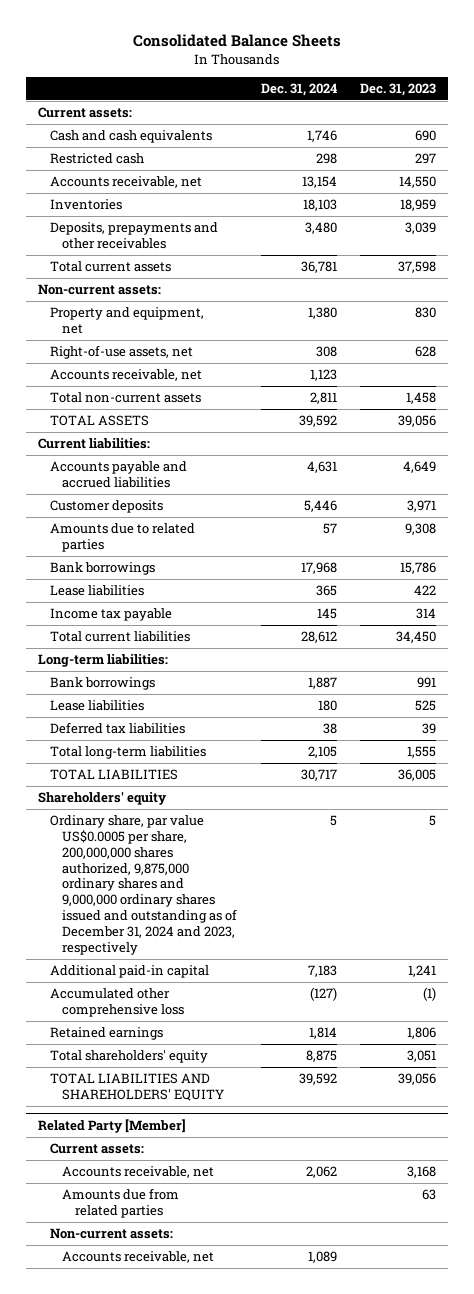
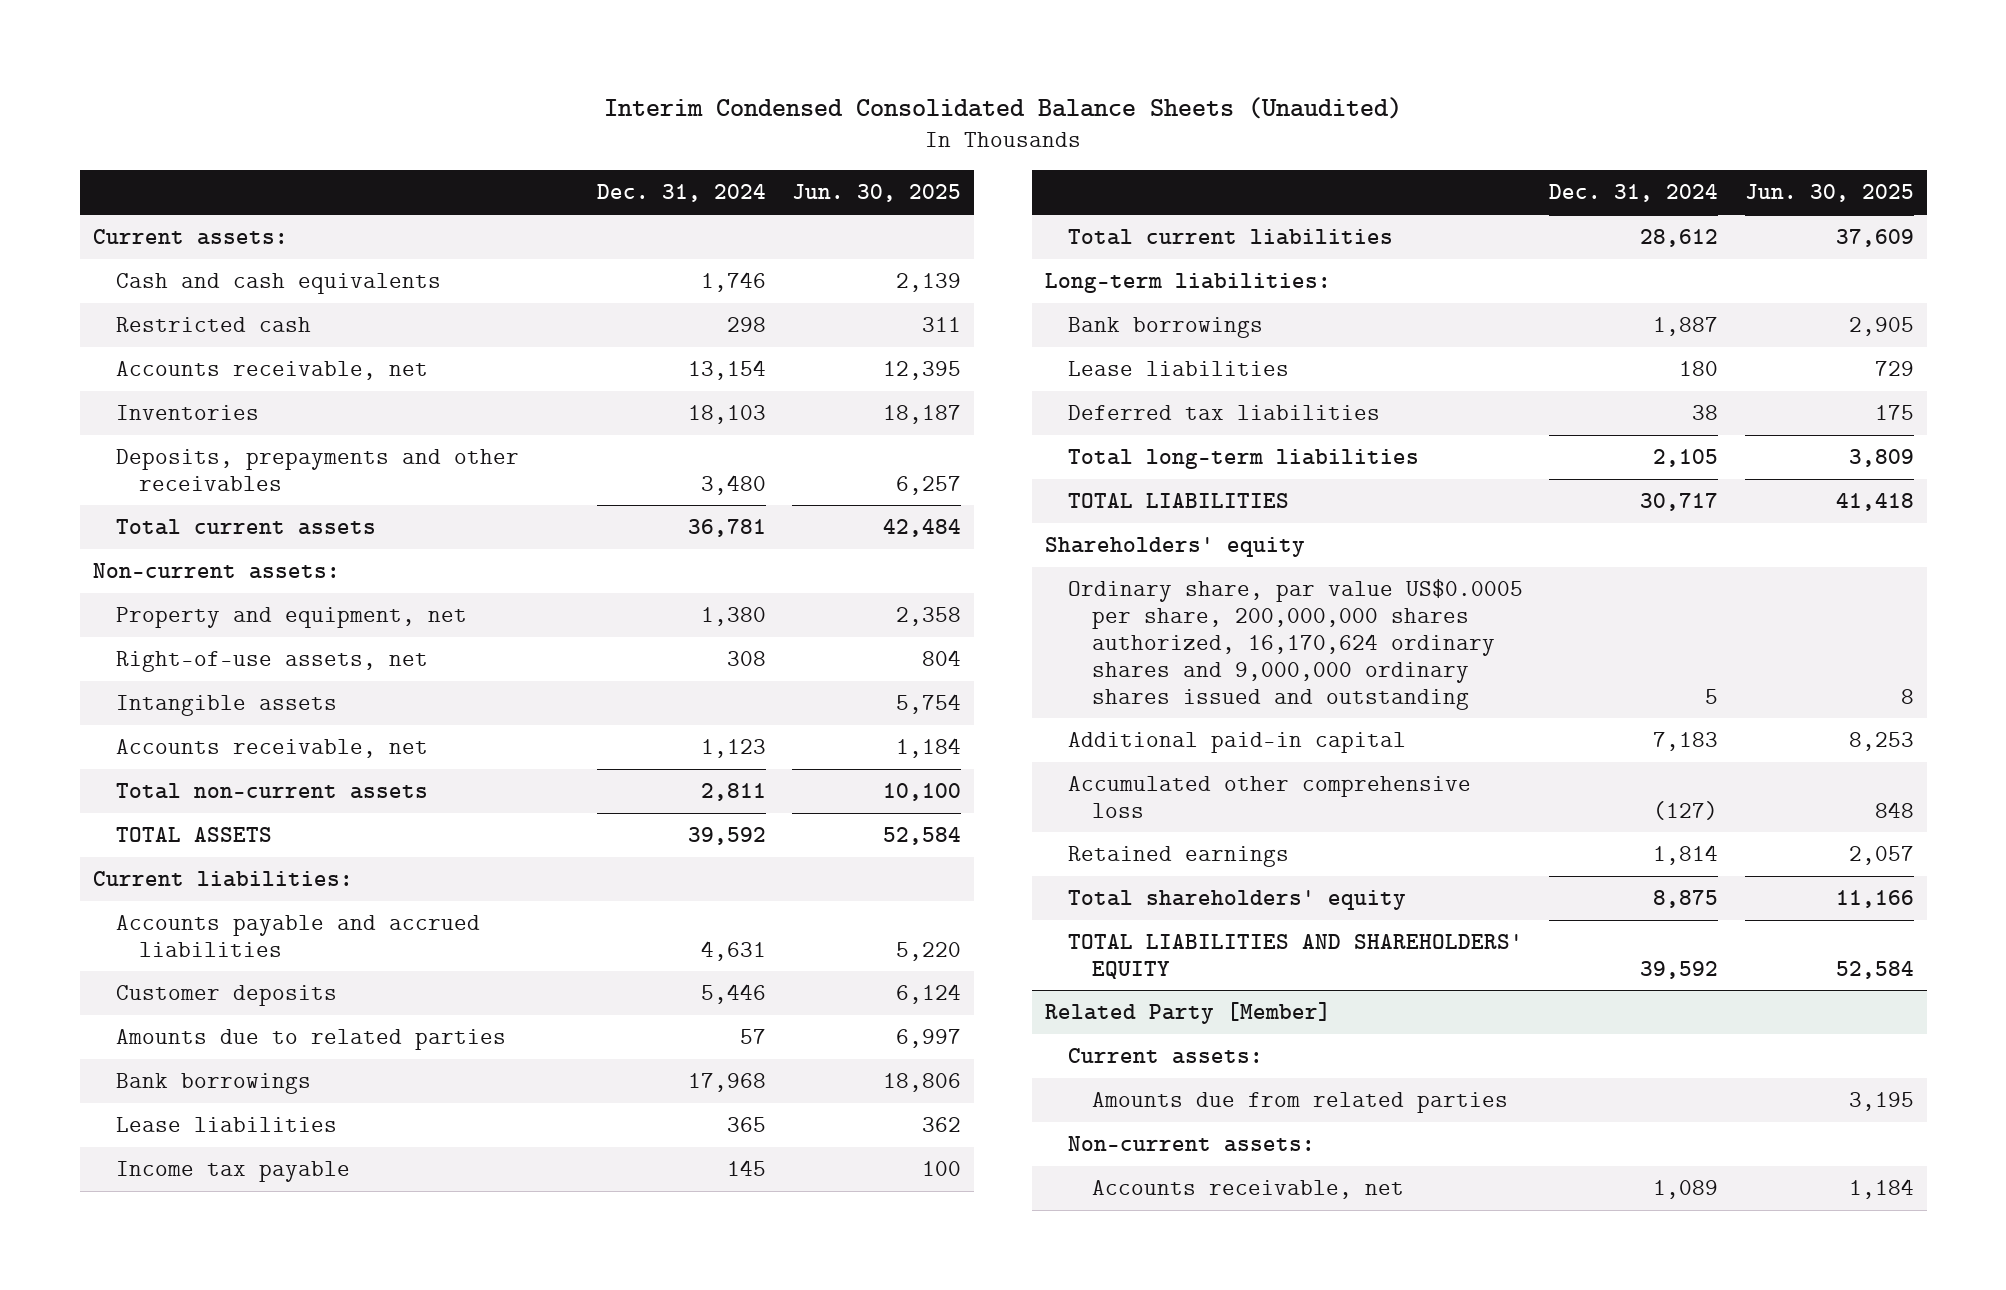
[133,34,342,48] Consolidated Balance Sheets -> [604,96,1403,119] Interim Condensed Consolidated Balance Sheets (Unaudited)
[360,82,437,96] Dec. 31, 2023 -> none
none -> [791,184,961,203] Jun. 30, 2025
none -> [115,694,337,716] Intangible assets
[50,815,238,955] Ordinary share, par value US$0.0005 per share, 200,000,000 shares authorized, 9,875,000 ordinary shares and 9,000,000 ordinary shares issued and outstanding as of December 31, 2024 and 2023, respectively -> [1068,578,1524,710] Ordinary share, par value US$0.0005 per share, 200,000,000 shares authorized, 16,170,624 ordinary shares and 9,000,000 ordinary shares issued and outstanding
[62,1166,215,1179] Accounts receivable, net -> none

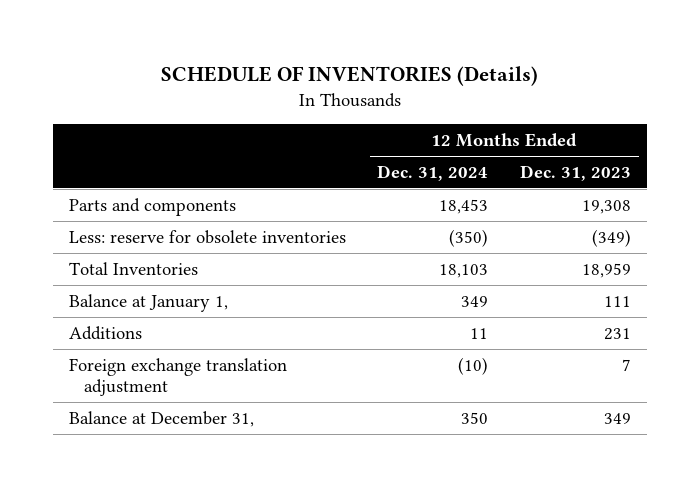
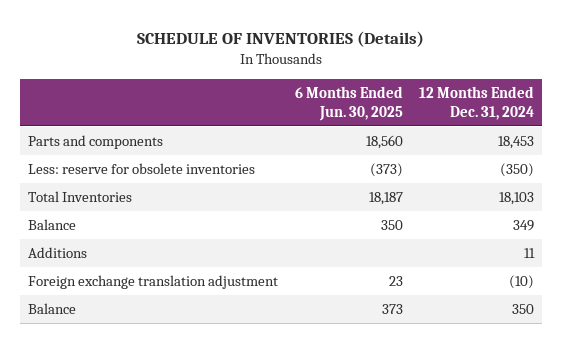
[520,164,632,181] Dec. 31, 2023 -> none
none -> [294,85,403,122] 6 Months Ended Jun. 30, 2025
[68,293,228,312] Balance at January 1, -> [28,218,77,230] Balance
[68,410,254,427] Balance at December 31, -> [28,302,77,314] Balance

